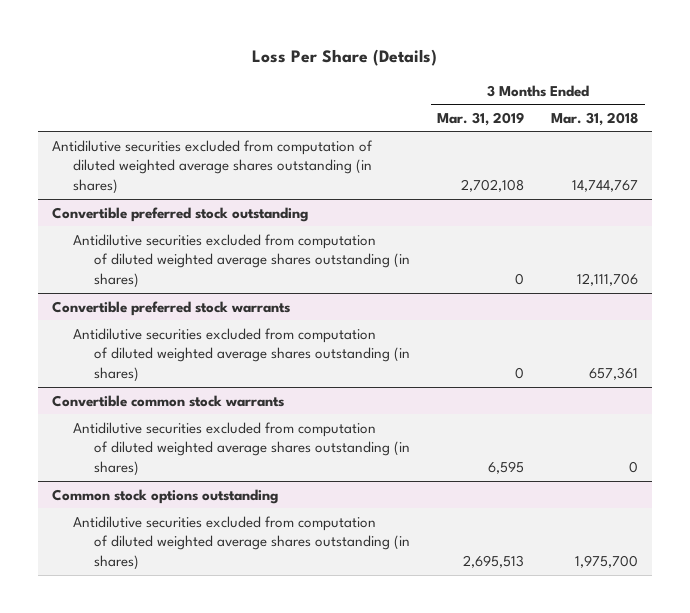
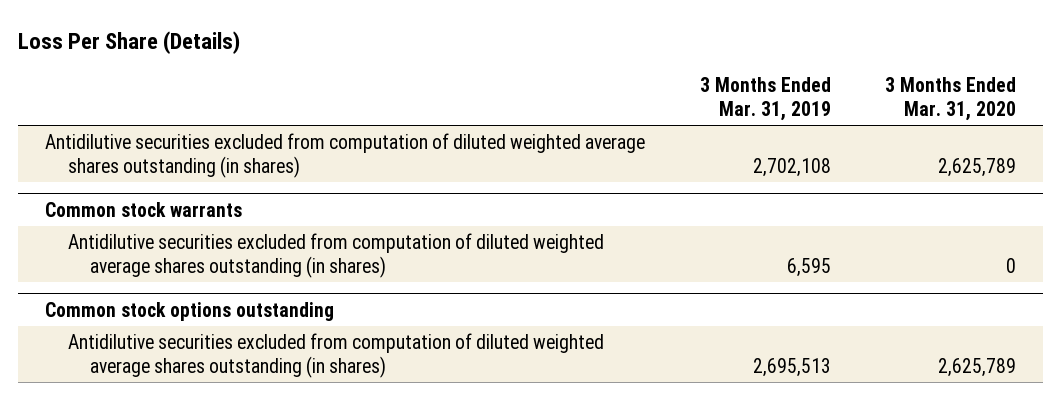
[551,111,639,126] Mar. 31, 2018 -> none
none -> [884,76,1016,121] 3 Months Ended Mar. 31, 2020
[51,206,308,222] Convertible preferred stock outstanding -> none
[72,233,411,289] Antidilutive securities excluded from computation of diluted weighted average shares outstanding (in shares) -> none
[51,300,290,316] Convertible preferred stock warrants -> none
[72,327,411,383] Antidilutive securities excluded from computation of diluted weighted average shares outstanding (in shares) -> none
[51,394,284,407] Convertible common stock warrants -> [45,202,243,218] Common stock warrants

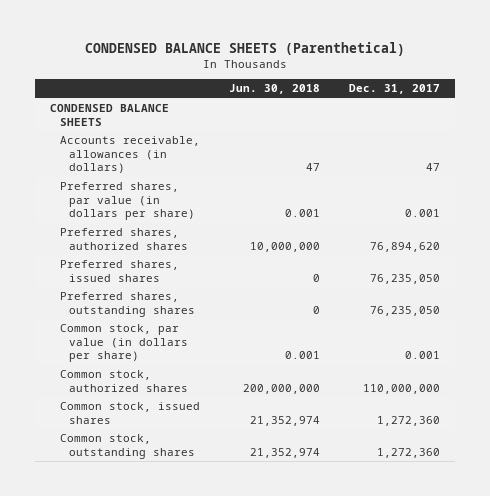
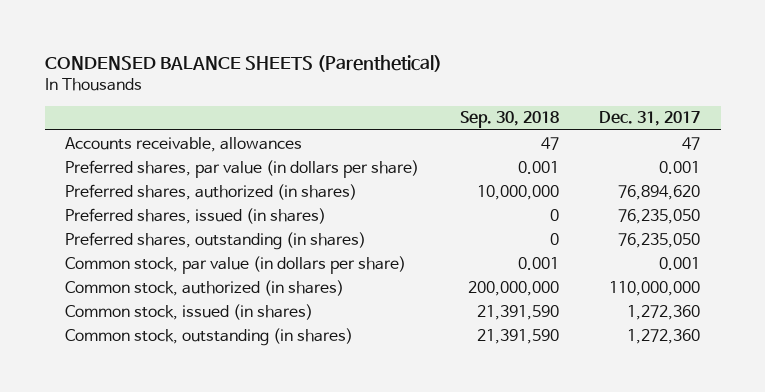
[228,84,320,95] Jun. 30, 2018 -> none
none -> [459,111,559,129] Sep. 30, 2018
[50,104,170,126] CONDENSED BALANCE SHEETS -> none
[59,136,200,174] Accounts receivable, allowances (in dollars) -> [64,136,302,152] Accounts receivable, allowances
[59,228,189,250] Preferred shares, authorized shares -> [64,183,357,200] Preferred shares, authorized (in shares)
[59,260,179,282] Preferred shares, issued shares -> [64,207,326,224] Preferred shares, issued (in shares)
[59,292,196,317] Preferred shares, outstanding shares -> [64,231,366,250] Preferred shares, outstanding (in shares)
[59,370,189,392] Common stock, authorized shares -> [64,279,344,296] Common stock, authorized (in shares)
[59,402,200,424] Common stock, issued shares -> [64,303,313,320] Common stock, issued (in shares)
[59,434,196,459] Common stock, outstanding shares -> [64,327,353,346] Common stock, outstanding (in shares)

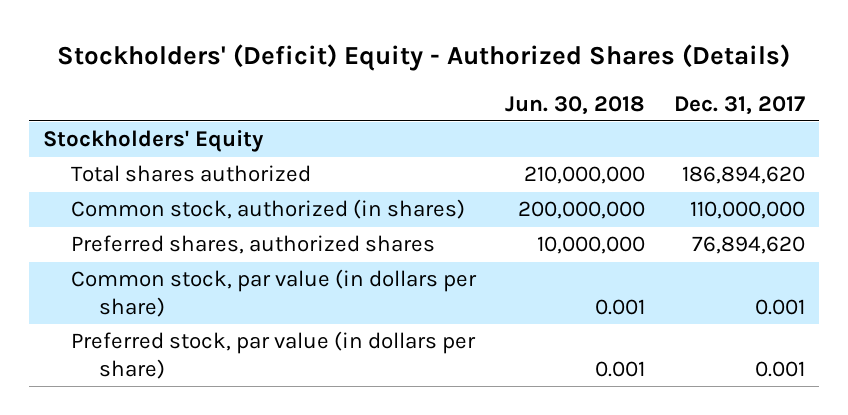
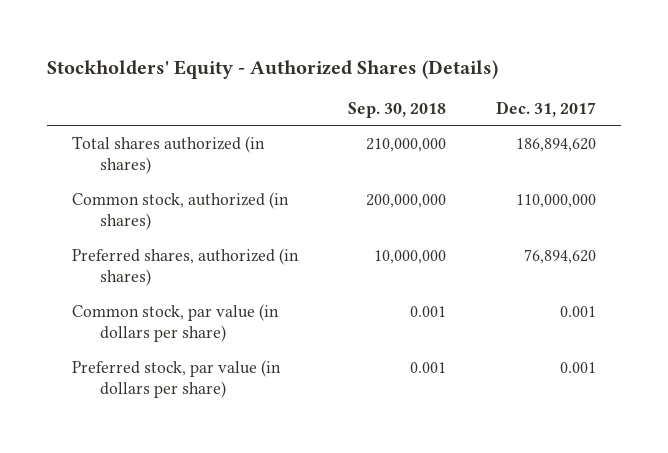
[56,43,790,71] Stockholders' (Deficit) Equity - Authorized Shares (Details) -> [47,60,499,80] Stockholders' Equity - Authorized Shares (Details)
[504,95,645,115] Jun. 30, 2018 -> none
none -> [348,102,447,119] Sep. 30, 2018
[43,130,265,153] Stockholders' Equity -> none
[71,165,312,183] Total shares authorized -> [72,135,266,175] Total shares authorized (in shares)
[71,235,436,255] Preferred shares, authorized shares -> [72,247,300,287] Preferred shares, authorized (in shares)

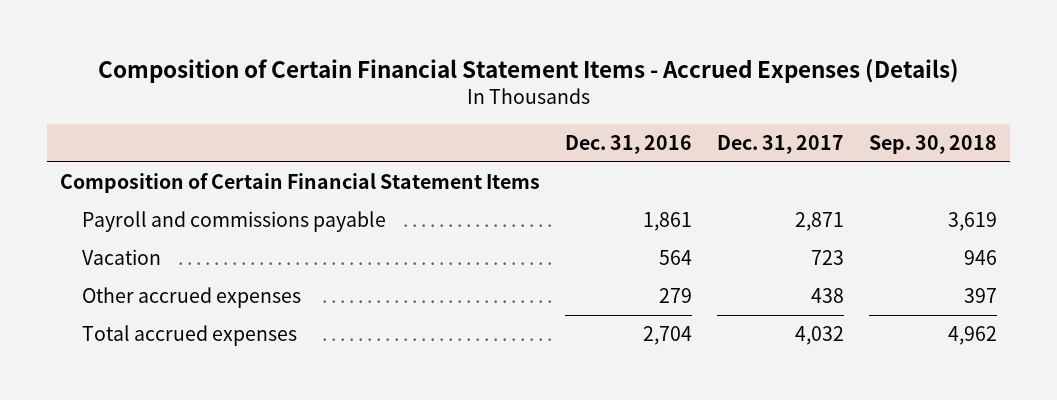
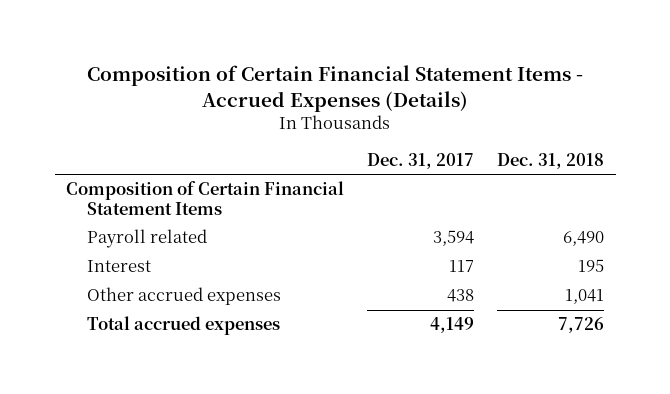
[565,134,693,154] Dec. 31, 2016 -> none
[869,134,998,154] Sep. 30, 2018 -> none
none -> [497,153,605,170] Dec. 31, 2018
[82,249,162,266] Vacation -> none
[82,211,387,233] Payroll and commissions payable -> [87,229,208,249] Payroll related
[795,212,845,232] 2,871 -> [433,230,475,247] 3,594
none -> [87,260,152,273] Interest
[795,326,845,346] 4,032 -> [430,317,475,334] 4,149

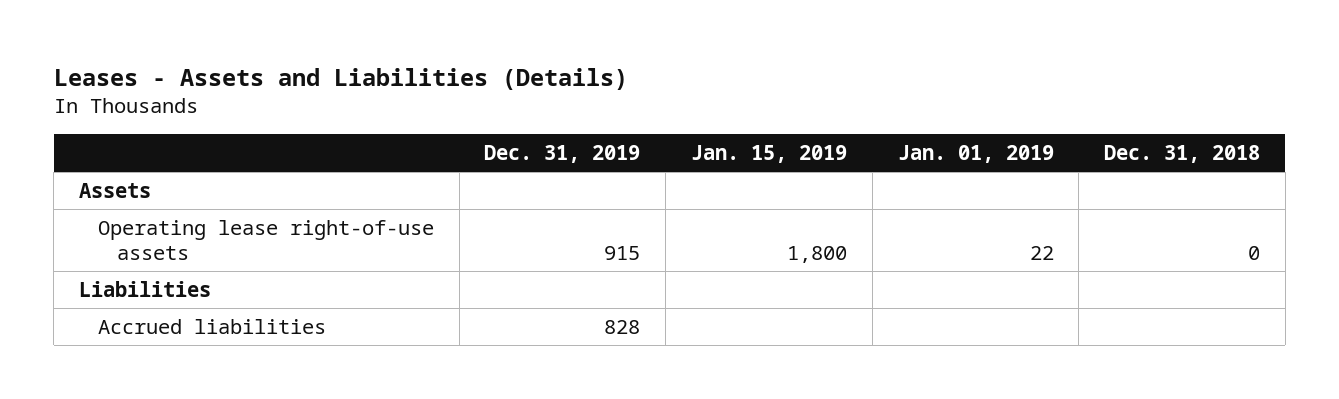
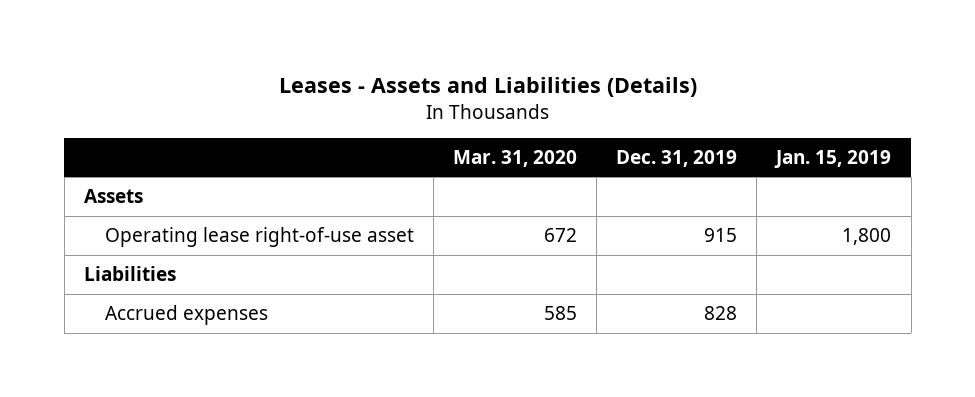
[897,145,1054,164] Jan. 01, 2019 -> none
[1104,145,1261,164] Dec. 31, 2018 -> none
none -> [452,149,577,167] Mar. 31, 2020
[97,220,434,260] Operating lease right-of-use assets -> [104,227,414,248] Operating lease right-of-use asset
[97,319,326,335] Accrued liabilities -> [104,305,268,326] Accrued expenses

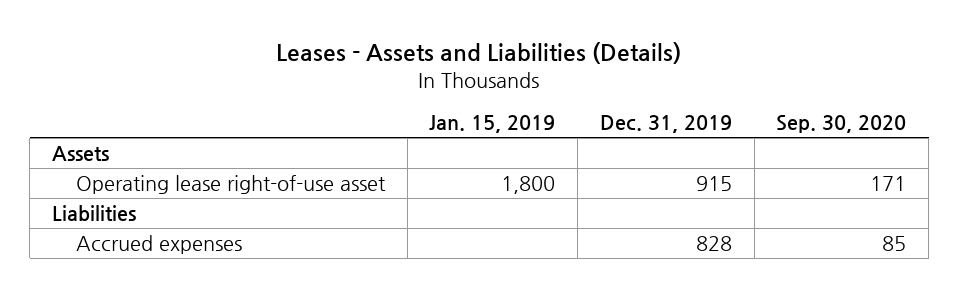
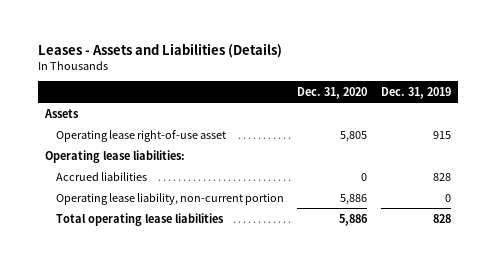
[429,115,556,134] Jan. 15, 2019 -> none
[776,115,907,134] Sep. 30, 2020 -> none
none -> [297,86,368,99] Dec. 31, 2020
[51,204,136,221] Liabilities -> [44,149,185,163] Operating lease liabilities:
[75,234,242,254] Accrued expenses -> [55,171,147,181] Accrued liabilities
none -> [55,192,284,205] Operating lease liability, non-current portion
none -> [55,212,224,226] Total operating lease liabilities

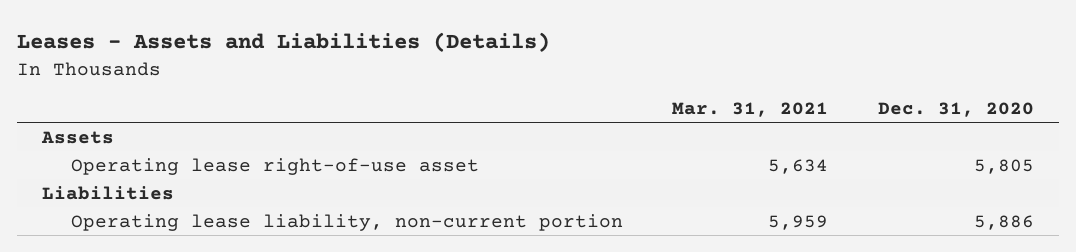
[381,86,452,99] Dec. 31, 2019 -> none
none -> [672,101,829,117] Mar. 31, 2021
[55,171,147,181] Accrued liabilities -> none
[44,149,185,163] Operating lease liabilities: -> [42,185,175,200] Liabilities
[55,212,224,226] Total operating lease liabilities -> none

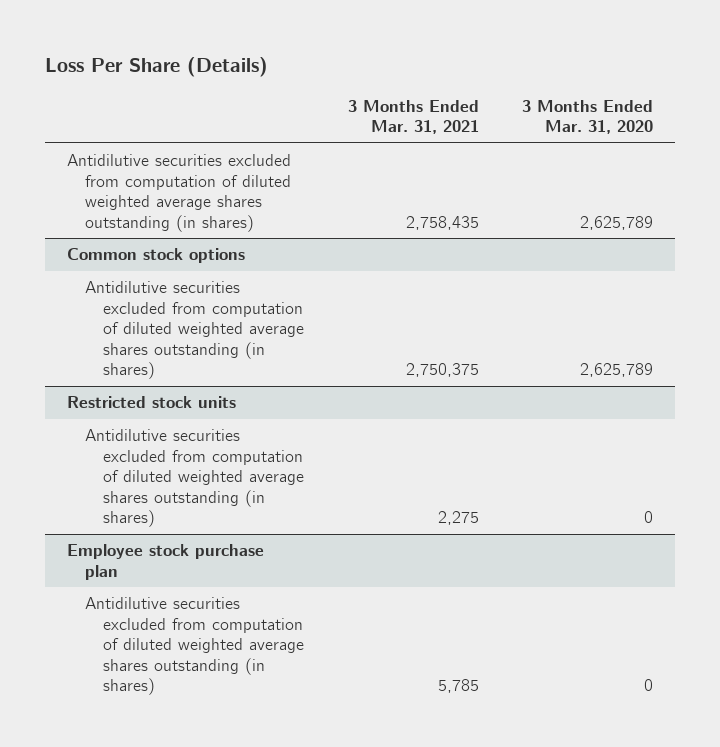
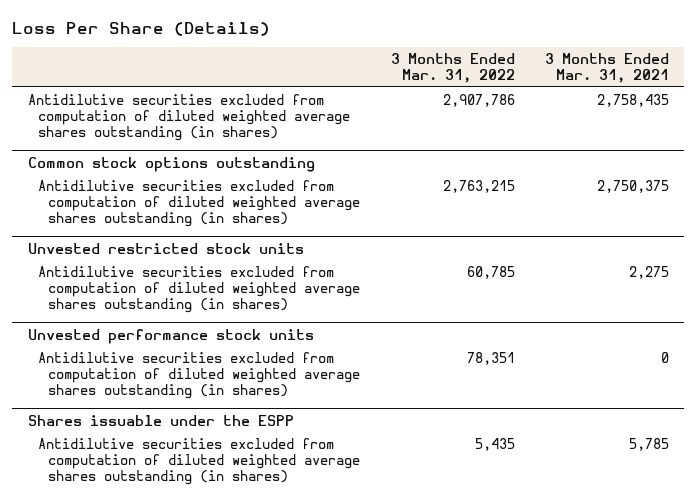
[522,99,654,134] 3 Months Ended Mar. 31, 2020 -> none
none -> [390,53,515,84] 3 Months Ended Mar. 31, 2022
[67,248,246,264] Common stock options -> [27,156,315,172] Common stock options outstanding
[67,396,237,409] Restricted stock units -> [27,242,304,254] Unvested restricted stock units
none -> [27,328,314,344] Unvested performance stock units
none -> [37,351,361,399] Antidilutive securities excluded from computation of diluted weighted average shares outstanding (in shares)
[67,544,265,580] Employee stock purchase plan -> [27,414,294,426] Shares issuable under the ESPP

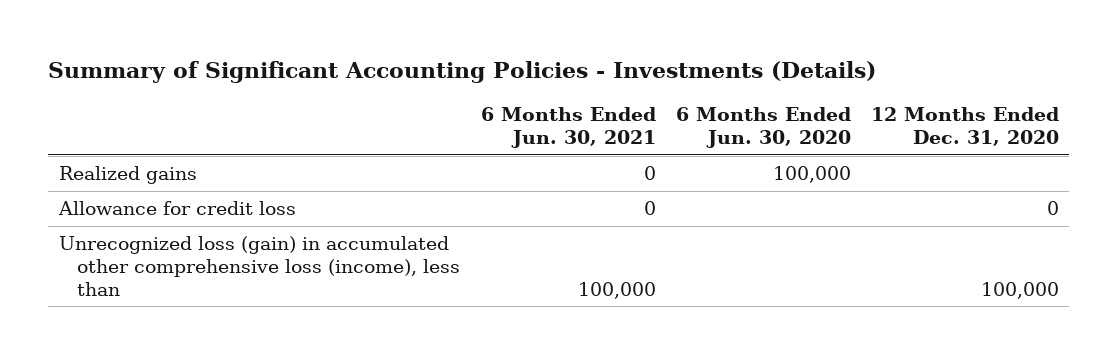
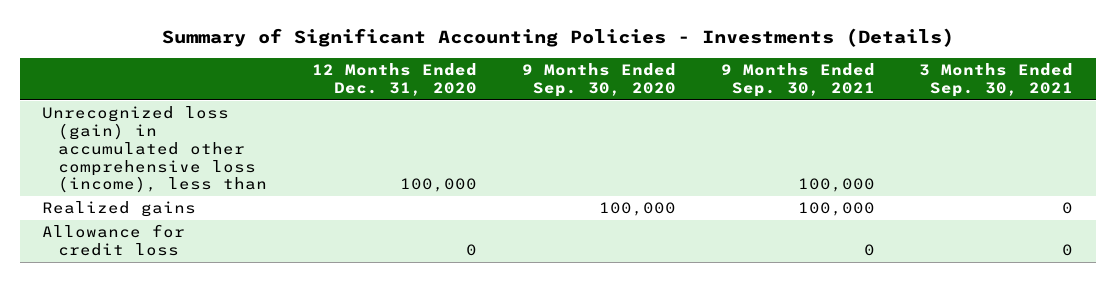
[480,107,656,148] 6 Months Ended Jun. 30, 2021 -> none
[675,107,851,148] 6 Months Ended Jun. 30, 2020 -> none
none -> [521,63,676,98] 9 Months Ended Sep. 30, 2020
none -> [720,63,875,98] 9 Months Ended Sep. 30, 2021
none -> [919,63,1074,98] 3 Months Ended Sep. 30, 2021
[58,236,461,296] Unrecognized loss (gain) in accumulated other comprehensive loss (income), less than -> [42,106,268,194] Unrecognized loss (gain) in accumulated other comprehensive loss (income), less than

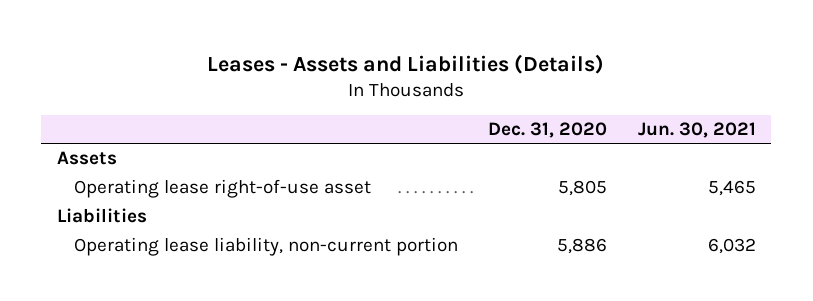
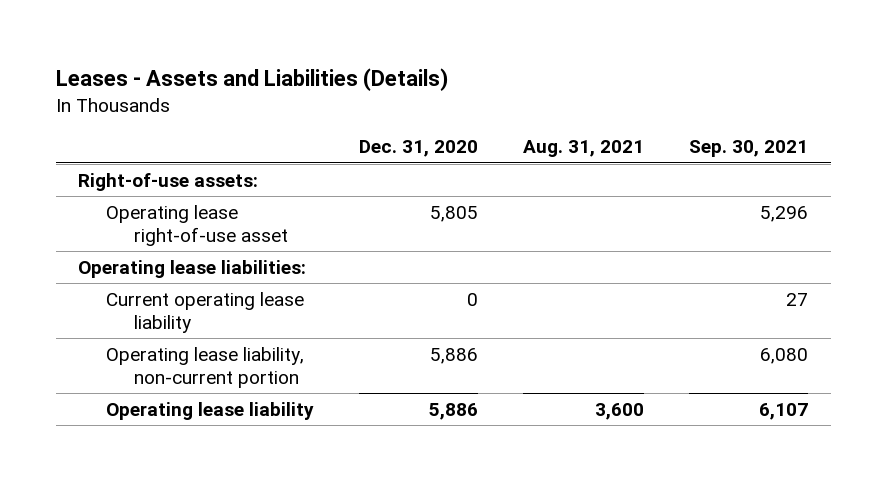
[637,122,756,139] Jun. 30, 2021 -> none
none -> [523,140,645,158] Aug. 31, 2021
none -> [689,140,809,158] Sep. 30, 2021
[56,151,117,166] Assets -> none
none -> [78,172,259,191] Right-of-use assets:
[56,208,147,224] Liabilities -> none
none -> [78,259,307,278] Operating lease liabilities:
none -> [106,291,305,333] Current operating lease liability
none -> [106,401,315,420] Operating lease liability

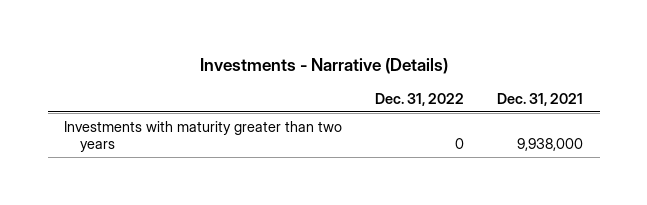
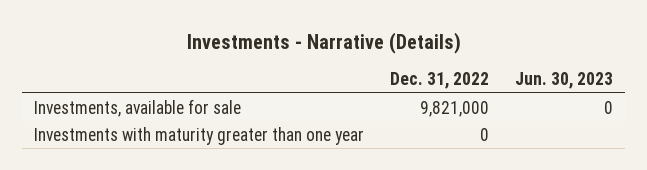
[497,92,584,106] Dec. 31, 2021 -> none
none -> [514,72,613,90] Jun. 30, 2023
none -> [34,98,242,117] Investments, available for sale
[64,120,343,152] Investments with maturity greater than two years -> [34,126,365,145] Investments with maturity greater than one year

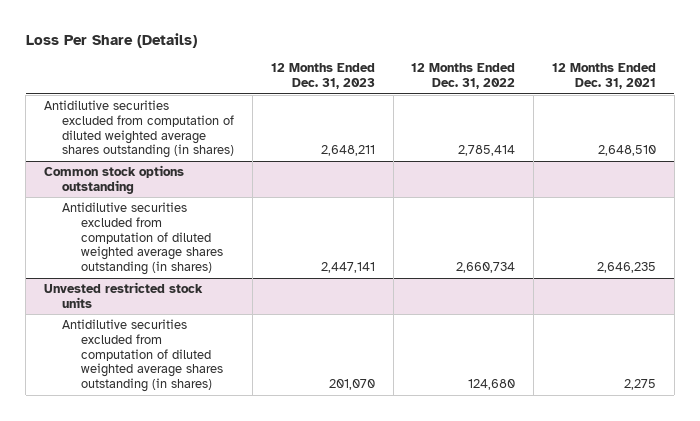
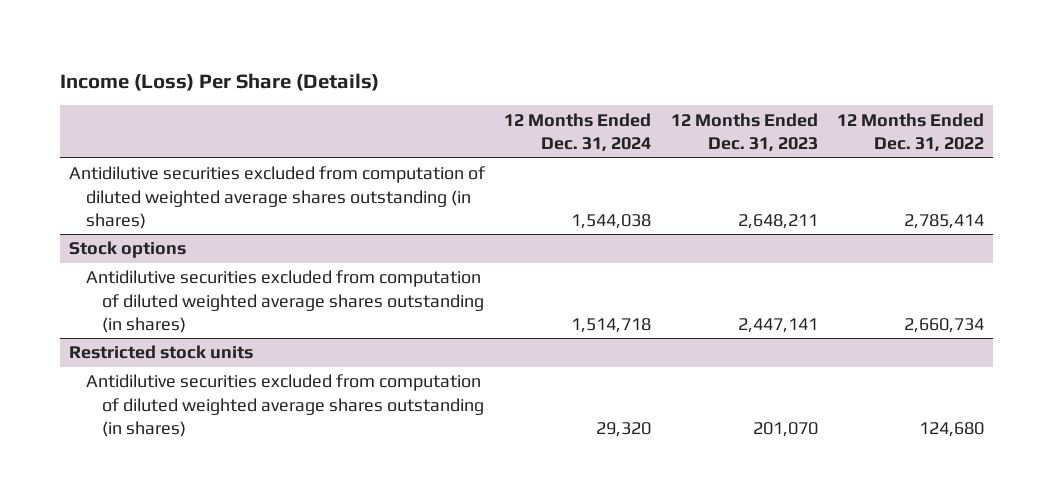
[25,33,197,49] Loss Per Share (Details) -> [59,72,379,91] Income (Loss) Per Share (Details)
[551,63,656,90] 12 Months Ended Dec. 31, 2021 -> none
none -> [504,112,652,153] 12 Months Ended Dec. 31, 2024
[44,164,185,194] Common stock options outstanding -> [69,241,187,259] Stock options
[44,281,204,308] Unvested restricted stock units -> [69,345,254,360] Restricted stock units

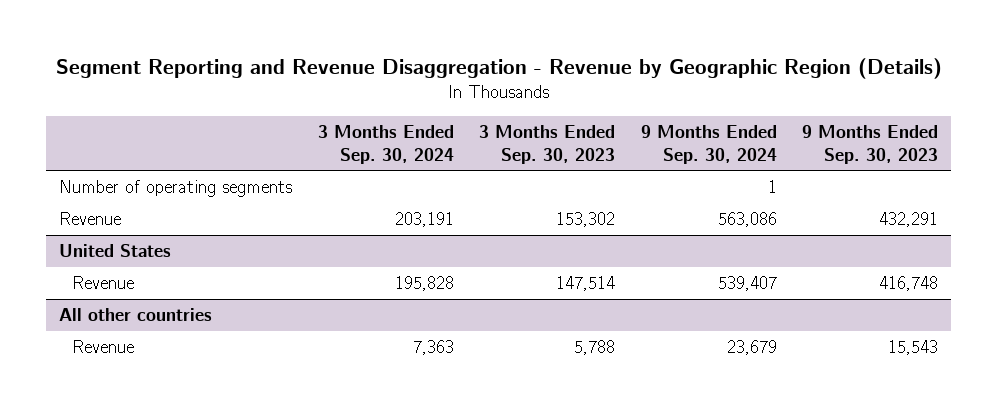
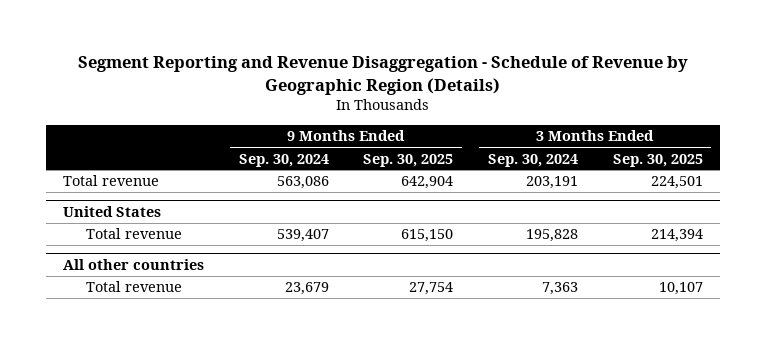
[55,57,942,79] Segment Reporting and Revenue Disaggregation - Revenue by Geographic Region (Details) -> [77,56,688,95] Segment Reporting and Revenue Disaggregation - Schedule of Revenue by Geographic Region (Details)
[479,124,616,164] 3 Months Ended Sep. 30, 2023 -> none
[802,124,939,164] 9 Months Ended Sep. 30, 2023 -> none
none -> [363,153,454,167] Sep. 30, 2025
none -> [612,153,703,167] Sep. 30, 2025
[59,180,293,198] Number of operating segments -> none
[59,212,122,226] Revenue -> [62,175,159,187] Total revenue
[72,276,135,290] Revenue -> [86,228,183,240] Total revenue
[72,340,135,354] Revenue -> [86,281,183,293] Total revenue

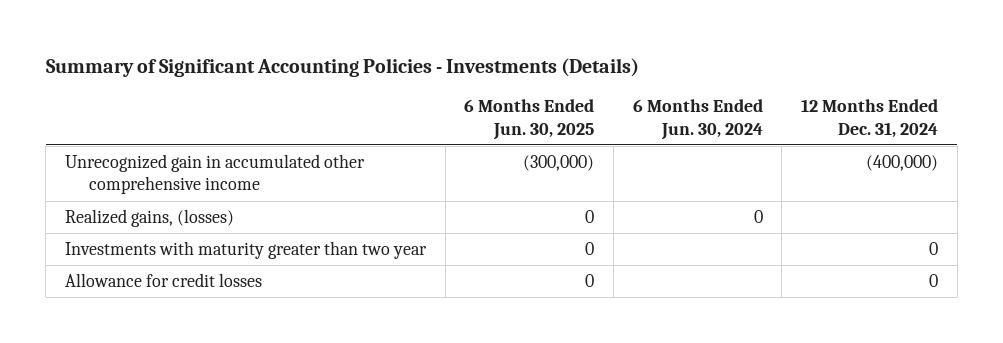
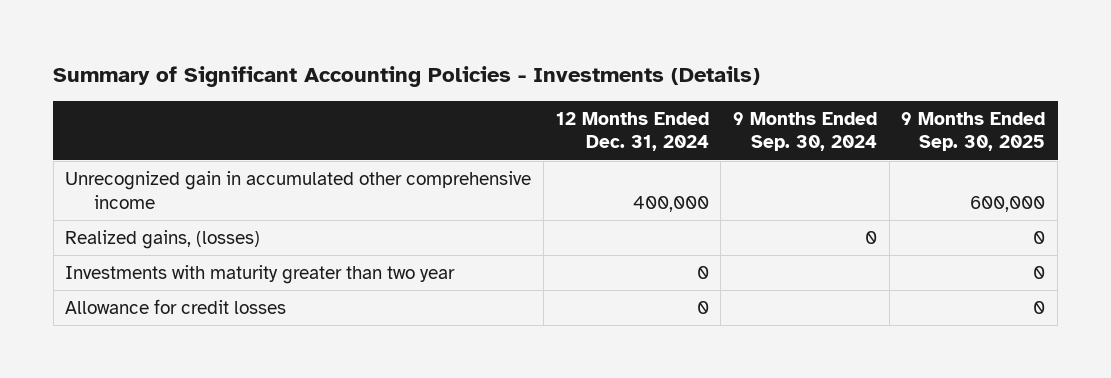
[464,99,595,140] 6 Months Ended Jun. 30, 2025 -> none
[632,99,763,140] 6 Months Ended Jun. 30, 2024 -> none
none -> [733,111,878,152] 9 Months Ended Sep. 30, 2024
none -> [901,111,1046,152] 9 Months Ended Sep. 30, 2025
[866,154,939,171] (400,000) -> [632,195,709,212] 400,000

